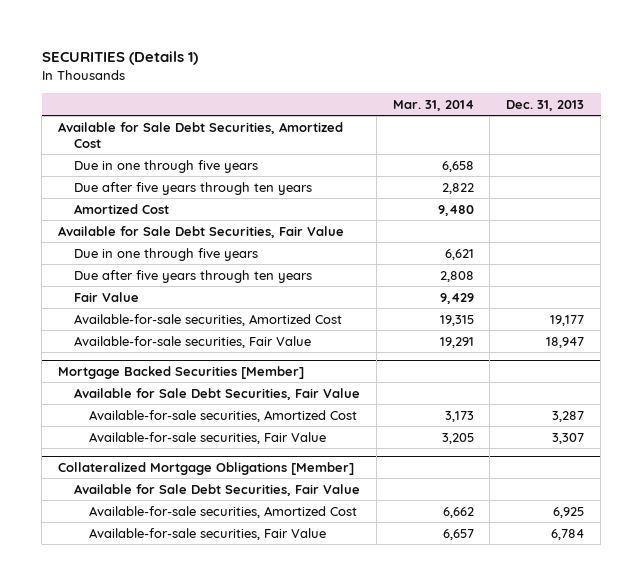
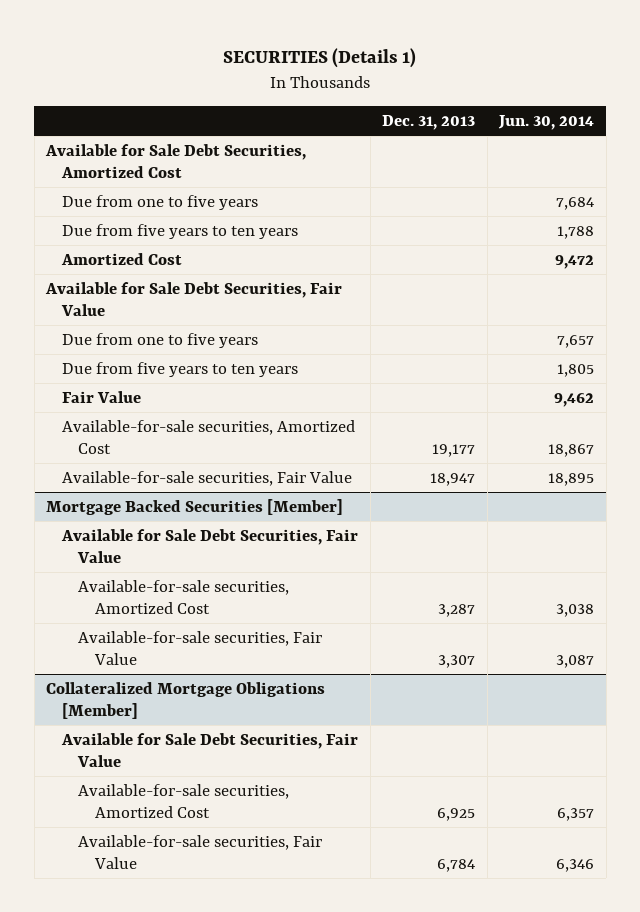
[392,99,474,111] Mar. 31, 2014 -> none
none -> [498,114,595,130] Jun. 30, 2014
[73,159,258,173] Due in one through five years -> [62,194,259,210] Due from one to five years
[73,181,312,195] Due after five years through ten years -> [62,223,299,239] Due from five years to ten years
[73,247,258,261] Due in one through five years -> [62,332,259,348] Due from one to five years
[73,269,312,283] Due after five years through ten years -> [62,361,299,377] Due from five years to ten years

